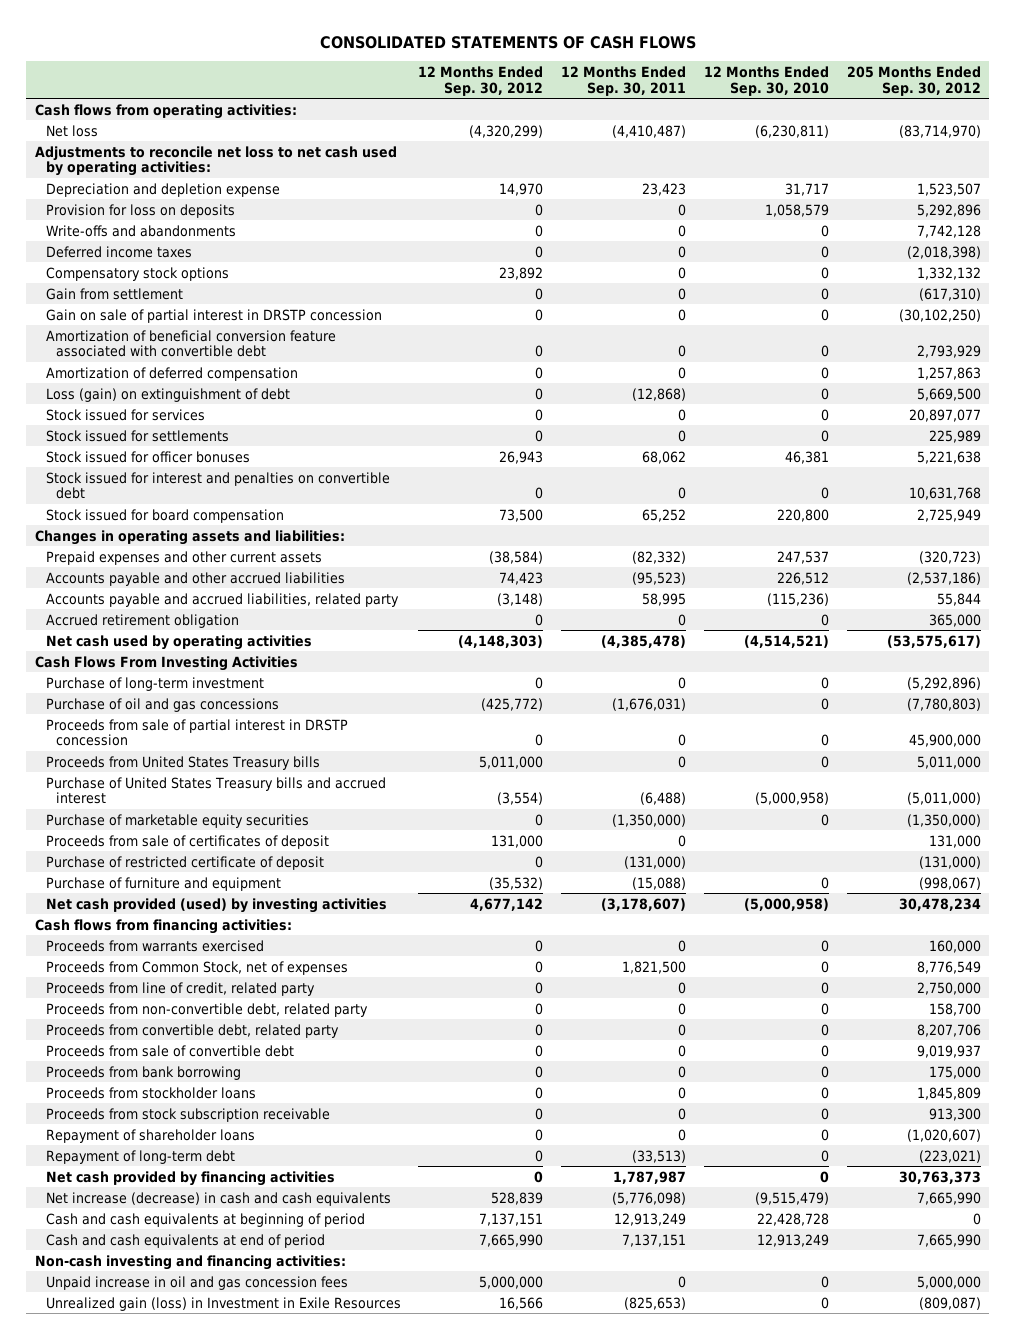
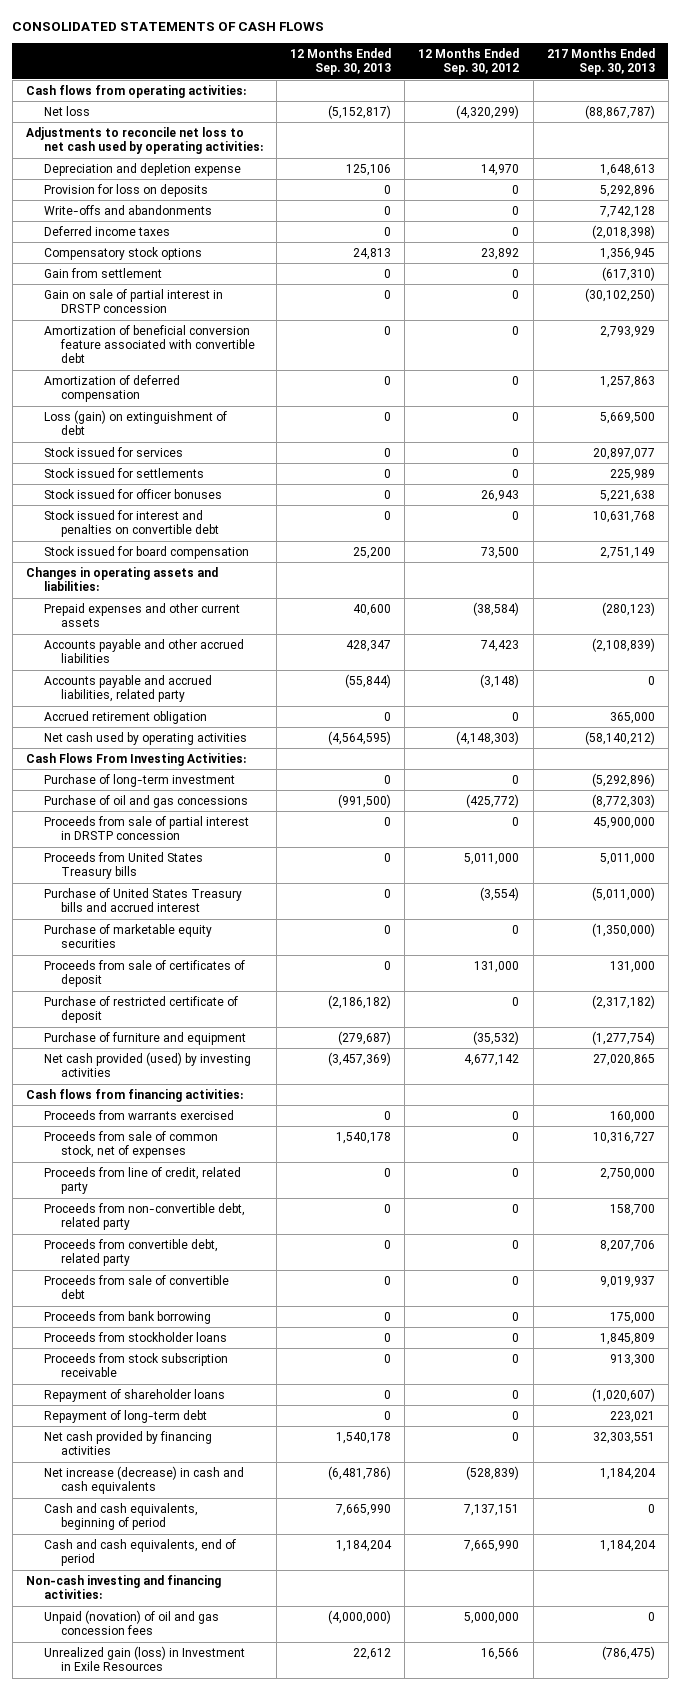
[561,65,687,96] 12 Months Ended Sep. 30, 2011 -> none
[703,65,829,96] 12 Months Ended Sep. 30, 2010 -> none
[846,65,981,96] 205 Months Ended Sep. 30, 2012 -> none
none -> [289,47,391,76] 12 Months Ended Sep. 30, 2013
none -> [546,47,655,76] 217 Months Ended Sep. 30, 2013
[35,655,299,671] Cash Flows From Investing Activities -> [26,752,247,766] Cash Flows From Investing Activities:
[45,960,348,975] Proceeds from Common Stock, net of expenses -> [43,1130,218,1159] Proceeds from sale of common stock, net of expenses
[491,1191,544,1205] 528,839 -> [466,1465,520,1480] (528,839)
[45,1212,365,1227] Cash and cash equivalents at beginning of period -> [43,1502,198,1531] Cash and cash equivalents, beginning of period
[45,1233,325,1248] Cash and cash equivalents at end of period -> [43,1538,236,1567] Cash and cash equivalents, end of period
[45,1275,348,1290] Unpaid increase in oil and gas concession fees -> [43,1609,219,1636] Unpaid (novation) of oil and gas concession fees

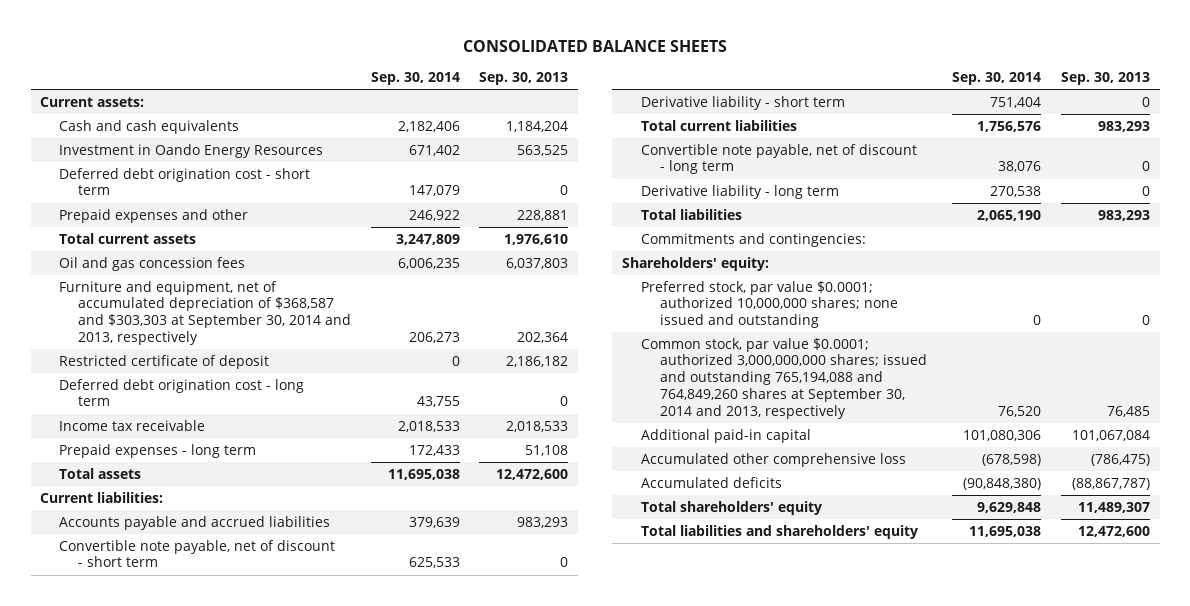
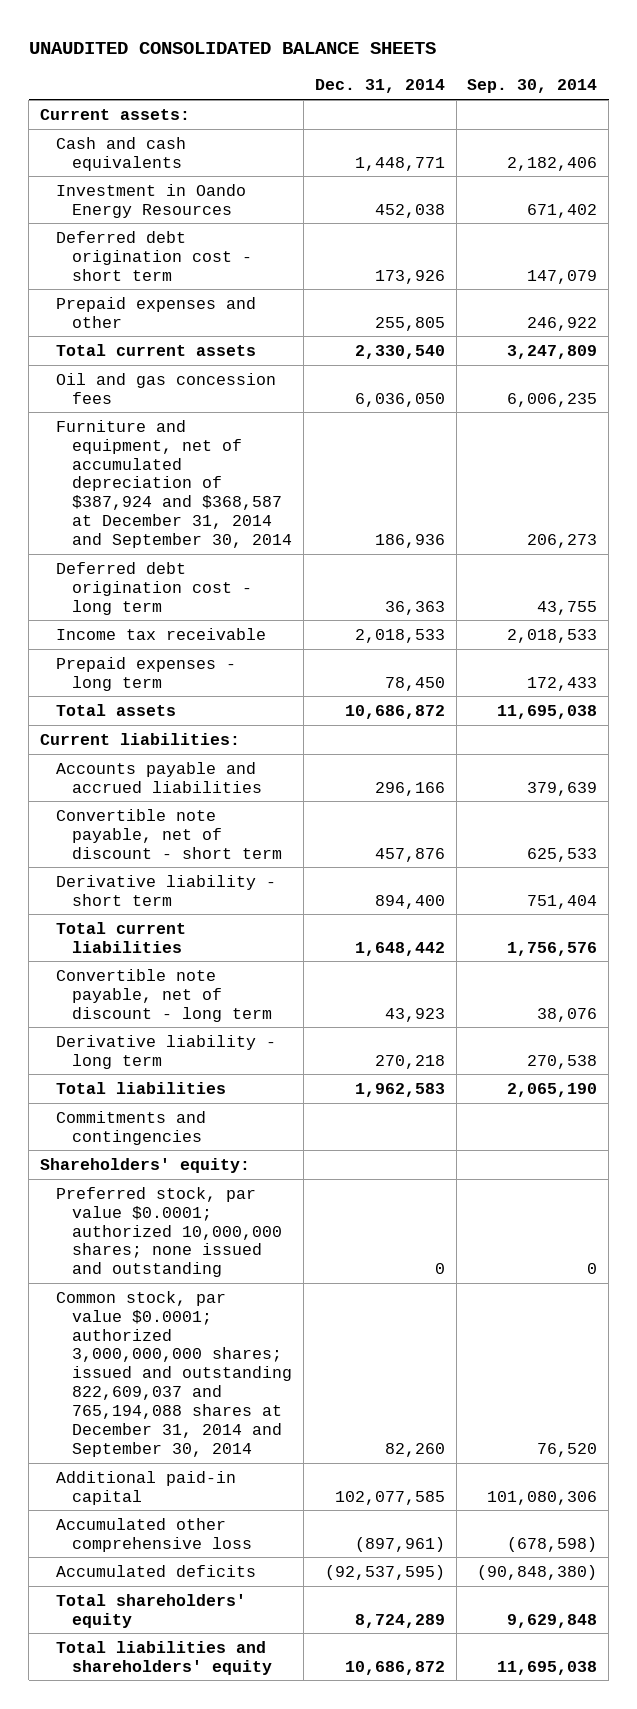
[463,39,728,52] CONSOLIDATED BALANCE SHEETS -> [28,42,436,55] UNAUDITED CONSOLIDATED BALANCE SHEETS
[479,71,569,85] Sep. 30, 2013 -> none
none -> [314,79,445,94] Dec. 31, 2014
[59,354,270,369] Restricted certificate of deposit -> none
[59,280,352,345] Furniture and equipment, net of accumulated depreciation of $368,587 and $303,303 at September 30, 2014 and 2013, respectively -> [55,419,292,549] Furniture and equipment, net of accumulated depreciation of $387,924 and $368,587 at December 31, 2014 and September 30, 2014
[640,232,866,247] Commitments and contingencies: -> [55,1110,206,1145] Commitments and contingencies
[640,337,927,419] Common stock, par value $0.0001; authorized 3,000,000,000 shares; issued and outstanding 765,194,088 and 764,849,260 shares at September 30, 2014 and 2013, respectively -> [55,1290,292,1457] Common stock, par value $0.0001; authorized 3,000,000,000 shares; issued and outstanding 822,609,037 and 765,194,088 shares at December 31, 2014 and September 30, 2014

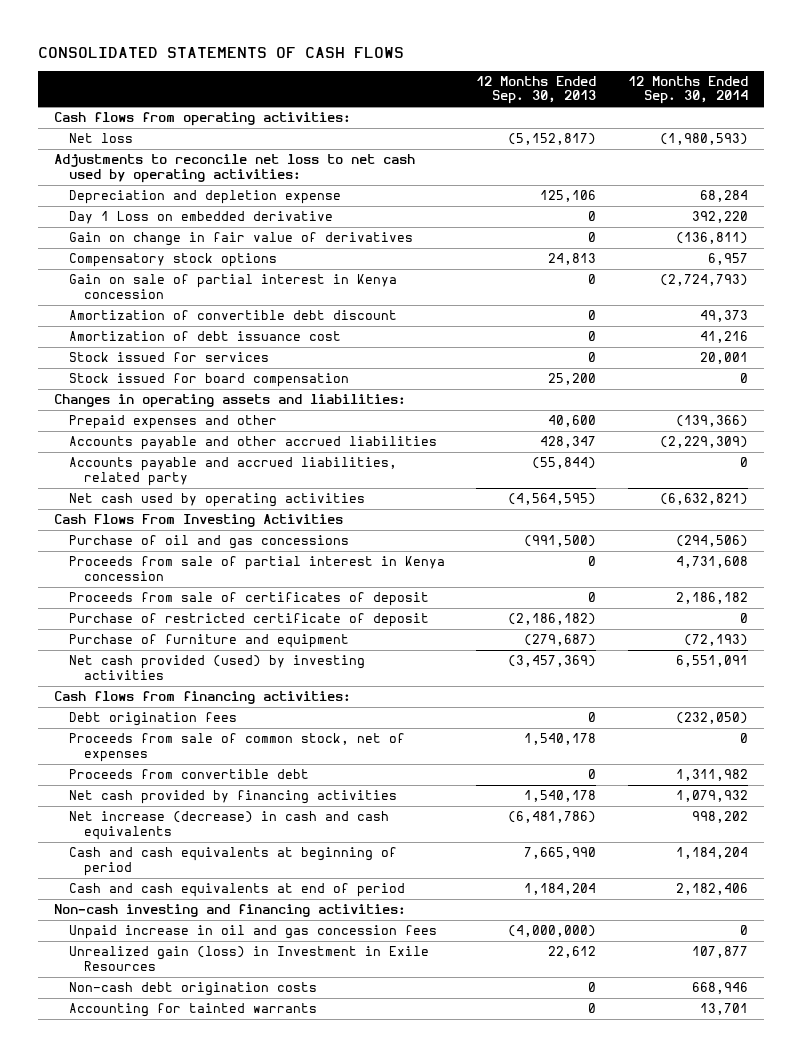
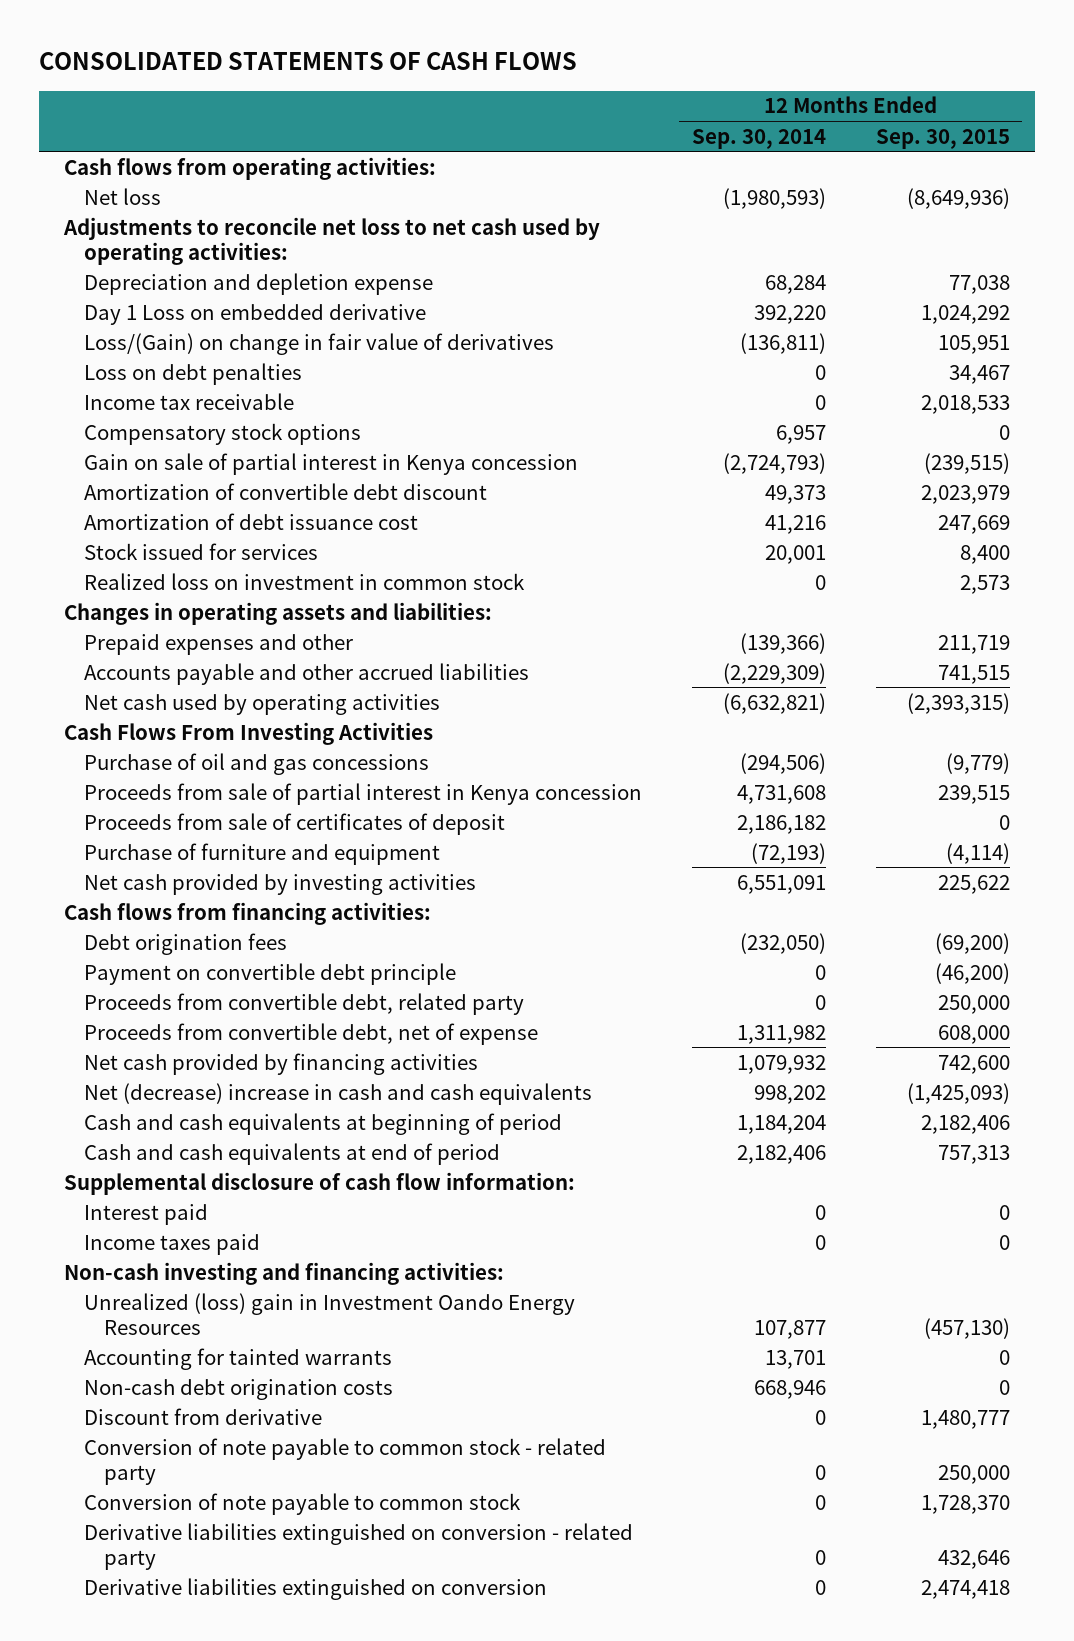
[476,75,597,105] 12 Months Ended Sep. 30, 2013 -> none
none -> [875,128,1010,149] Sep. 30, 2015
[68,232,413,247] Gain on change in fair value of derivatives -> [83,332,554,355] Loss/(Gain) on change in fair value of derivatives
none -> [83,362,302,385] Loss on debt penalties
none -> [83,392,294,410] Income tax receivable
[68,373,349,388] Stock issued for board compensation -> none
none -> [83,572,525,590] Realized loss on investment in common stock
[68,457,397,486] Accounts payable and accrued liabilities, related party -> none
[68,613,429,628] Purchase of restricted certificate of deposit -> none
[68,655,365,680] Net cash provided (used) by investing activities -> [83,873,476,895] Net cash provided by investing activities
[68,733,405,762] Proceeds from sale of common stock, net of expenses -> none
none -> [83,962,456,985] Payment on convertible debt principle
none -> [83,992,524,1015] Proceeds from convertible debt, related party
[68,769,309,780] Proceeds from convertible debt -> [83,1022,538,1045] Proceeds from convertible debt, net of expense
[68,811,389,840] Net increase (decrease) in cash and cash equivalents -> [83,1082,592,1105] Net (decrease) increase in cash and cash equivalents
none -> [63,1171,575,1195] Supplemental disclosure of cash flow information:
none -> [83,1203,208,1225] Interest paid
none -> [83,1233,260,1255] Income taxes paid
[68,925,437,940] Unpaid increase in oil and gas concession fees -> none
[68,946,429,971] Unrealized gain (loss) in Investment in Exile Resources -> [83,1292,575,1335] Unrealized (loss) gain in Investment Oando Energy Resources
[68,982,317,997] Non-cash debt origination costs -> [83,1378,393,1400] Non-cash debt origination costs
none -> [83,1407,322,1425] Discount from derivative
none -> [83,1437,606,1485] Conversion of note payable to common stock - related party
none -> [83,1492,521,1515] Conversion of note payable to common stock
none -> [83,1522,633,1570] Derivative liabilities extinguished on conversion - related party
none -> [83,1577,547,1600] Derivative liabilities extinguished on conversion

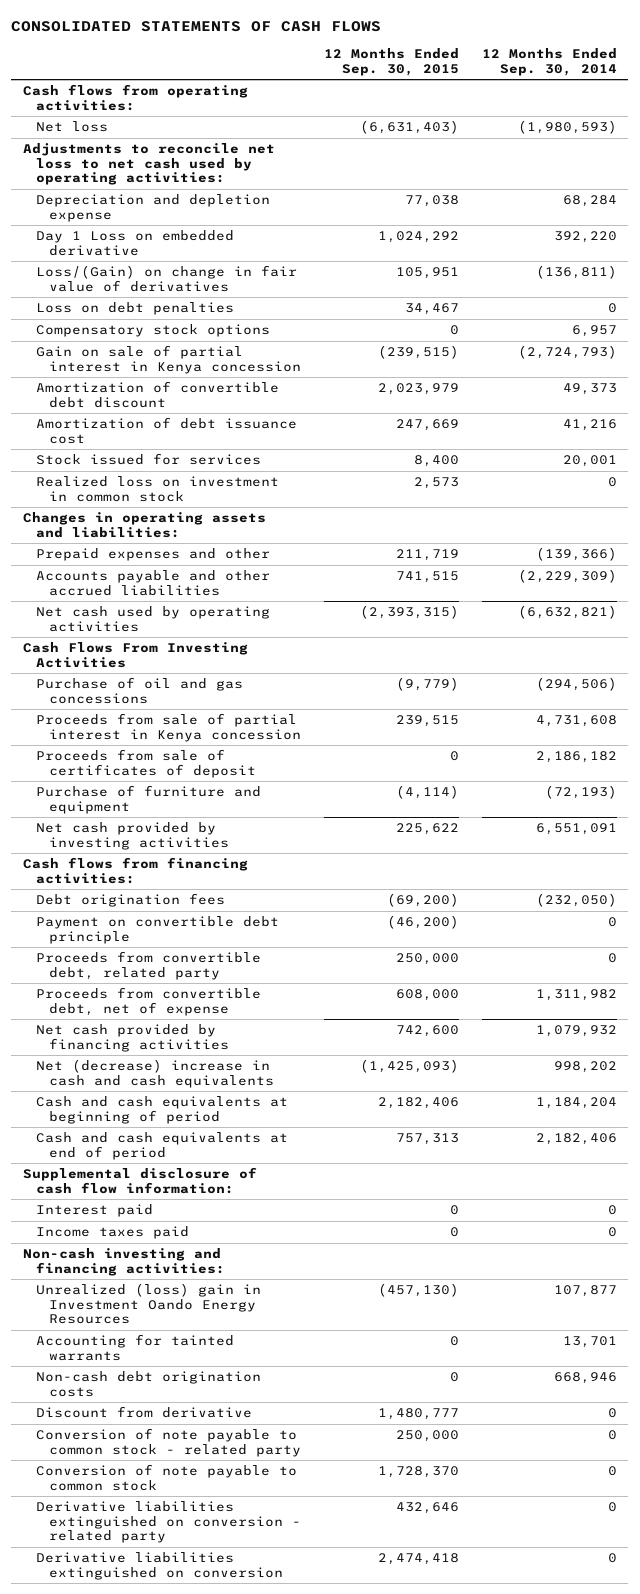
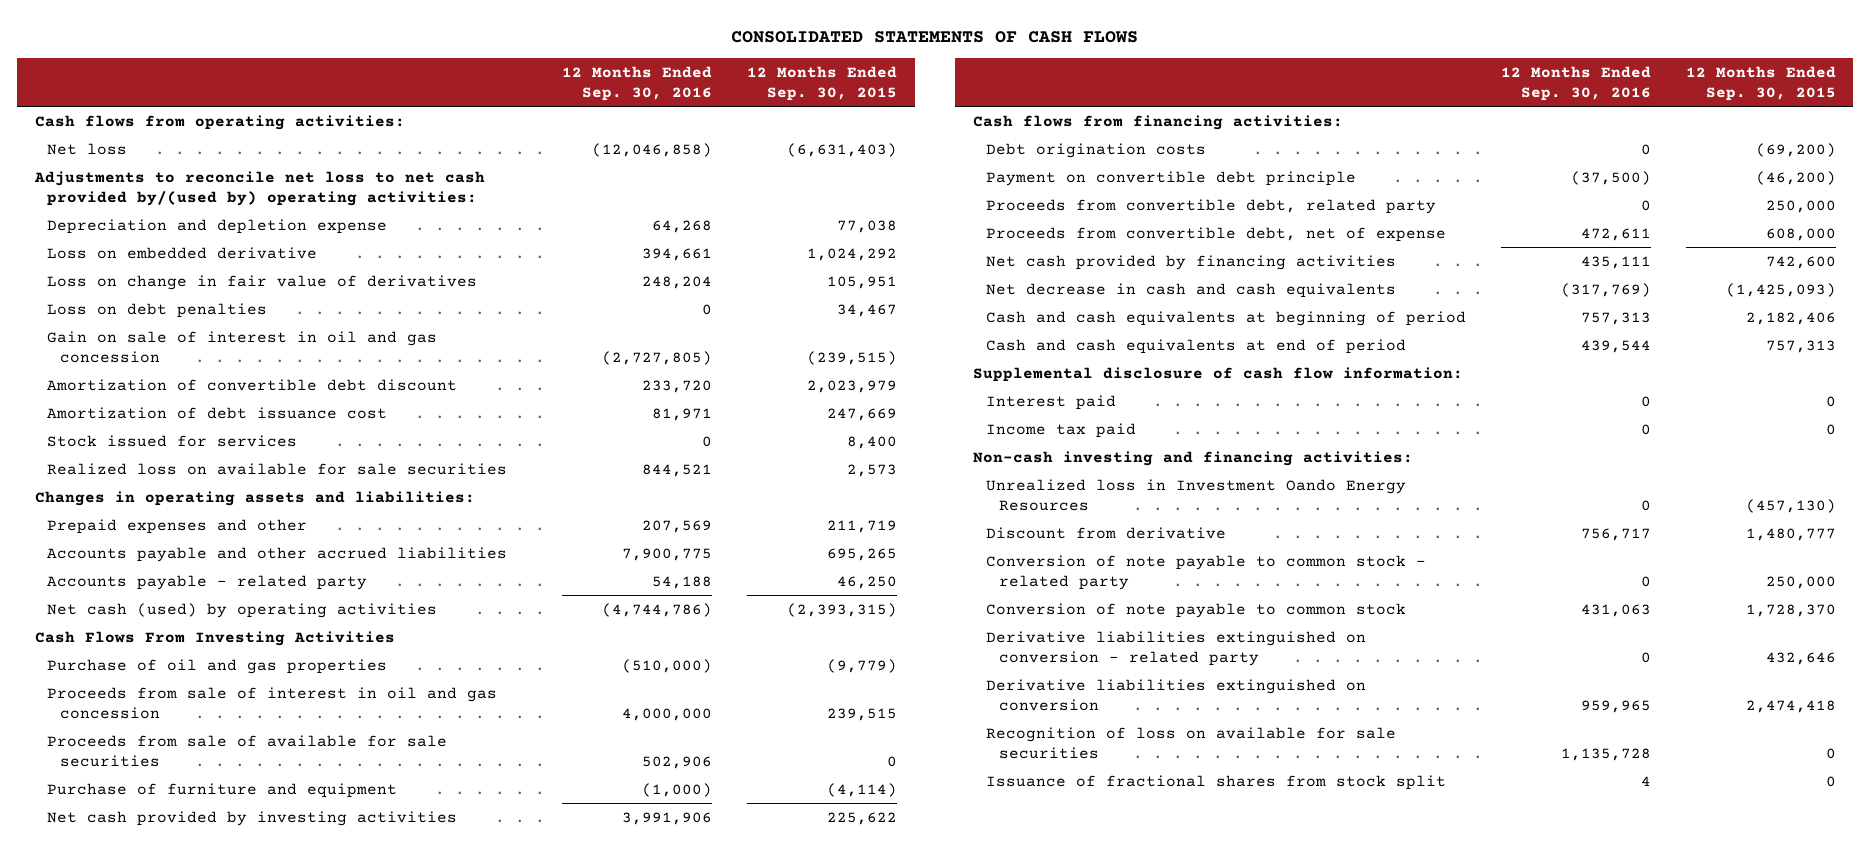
[481,48,617,76] 12 Months Ended Sep. 30, 2014 -> none
none -> [562,65,713,101] 12 Months Ended Sep. 30, 2016
[22,143,275,186] Adjustments to reconcile net loss to net cash used by operating activities: -> [33,170,485,206] Adjustments to reconcile net loss to net cash provided by/(used by) operating activities:
[35,230,234,256] Day 1 Loss on embedded derivative -> [47,246,318,259] Loss on embedded derivative
[35,265,297,292] Loss/(Gain) on change in fair value of derivatives -> [47,274,478,290] Loss on change in fair value of derivatives
[35,324,270,338] Compensatory stock options -> none
[35,345,301,374] Gain on sale of partial interest in Kenya concession -> [47,330,438,363] Gain on sale of interest in oil and gas concession
[35,476,279,502] Realized loss on investment in common stock -> [47,462,508,475] Realized loss on available for sale securities
[395,571,459,584] 741,515 -> [827,547,898,561] 695,265
none -> [47,574,368,590] Accounts payable - related party
[35,606,270,632] Net cash used by operating activities -> [47,602,438,618] Net cash (used) by operating activities
[35,749,256,778] Proceeds from sale of certificates of deposit -> none
[35,677,243,704] Purchase of oil and gas concessions -> [47,658,388,674] Purchase of oil and gas properties
[35,713,301,742] Proceeds from sale of partial interest in Kenya concession -> [47,686,498,719] Proceeds from sale of interest in oil and gas concession
none -> [47,734,448,767] Proceeds from sale of available for sale securities
[35,893,225,908] Debt origination fees -> [985,142,1206,158] Debt origination costs
[35,1059,274,1088] Net (decrease) increase in cash and cash equivalents -> [985,282,1396,298] Net decrease in cash and cash equivalents
[35,1226,189,1240] Income taxes paid -> [985,422,1136,438] Income tax paid
[35,1334,234,1361] Accounting for tainted warrants -> none
[35,1371,261,1397] Non-cash debt origination costs -> none
[35,1283,261,1325] Unrealized (loss) gain in Investment Oando Energy Resources -> [985,478,1406,511] Unrealized loss in Investment Oando Energy Resources
none -> [985,726,1396,759] Recognition of loss on available for sale securities
none -> [985,774,1446,790] Issuance of fractional shares from stock split

